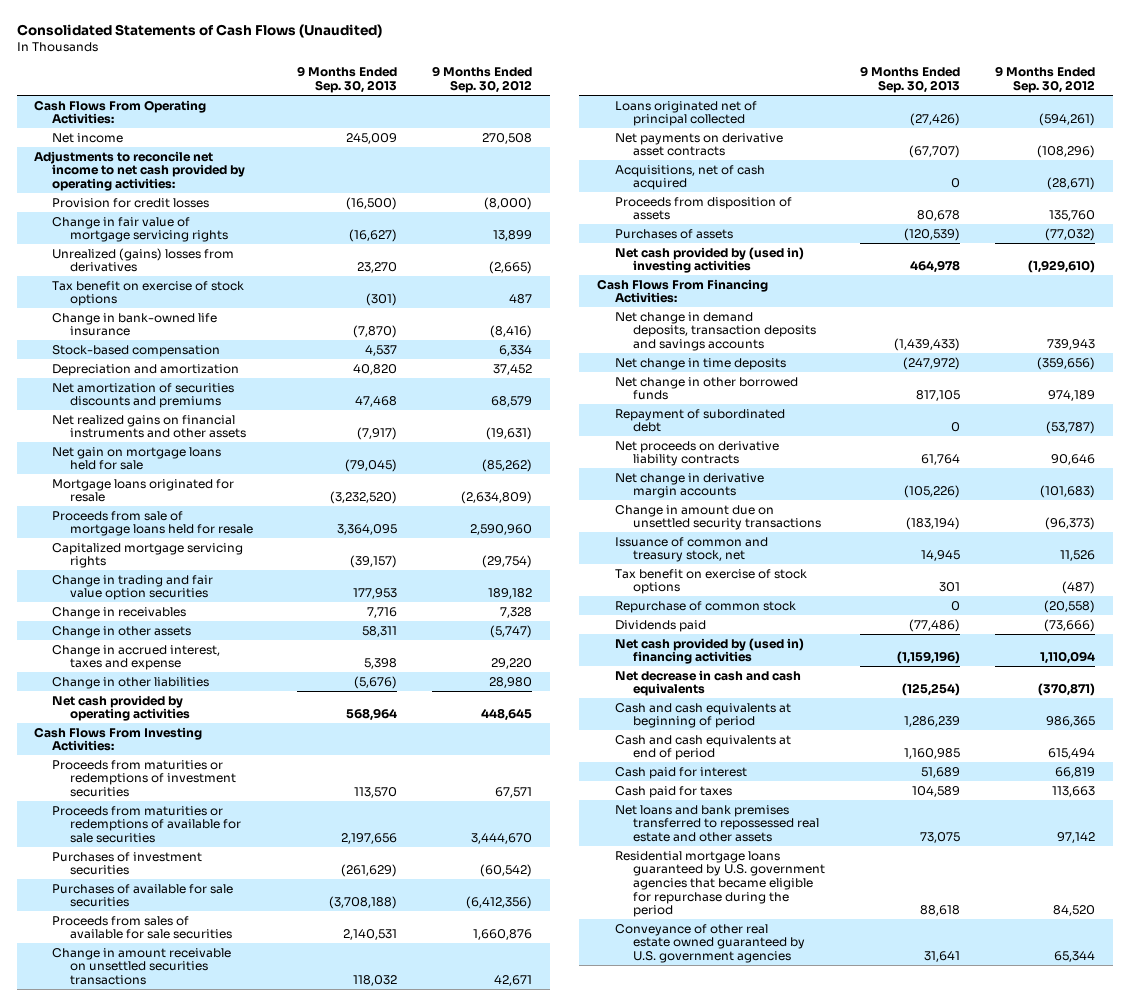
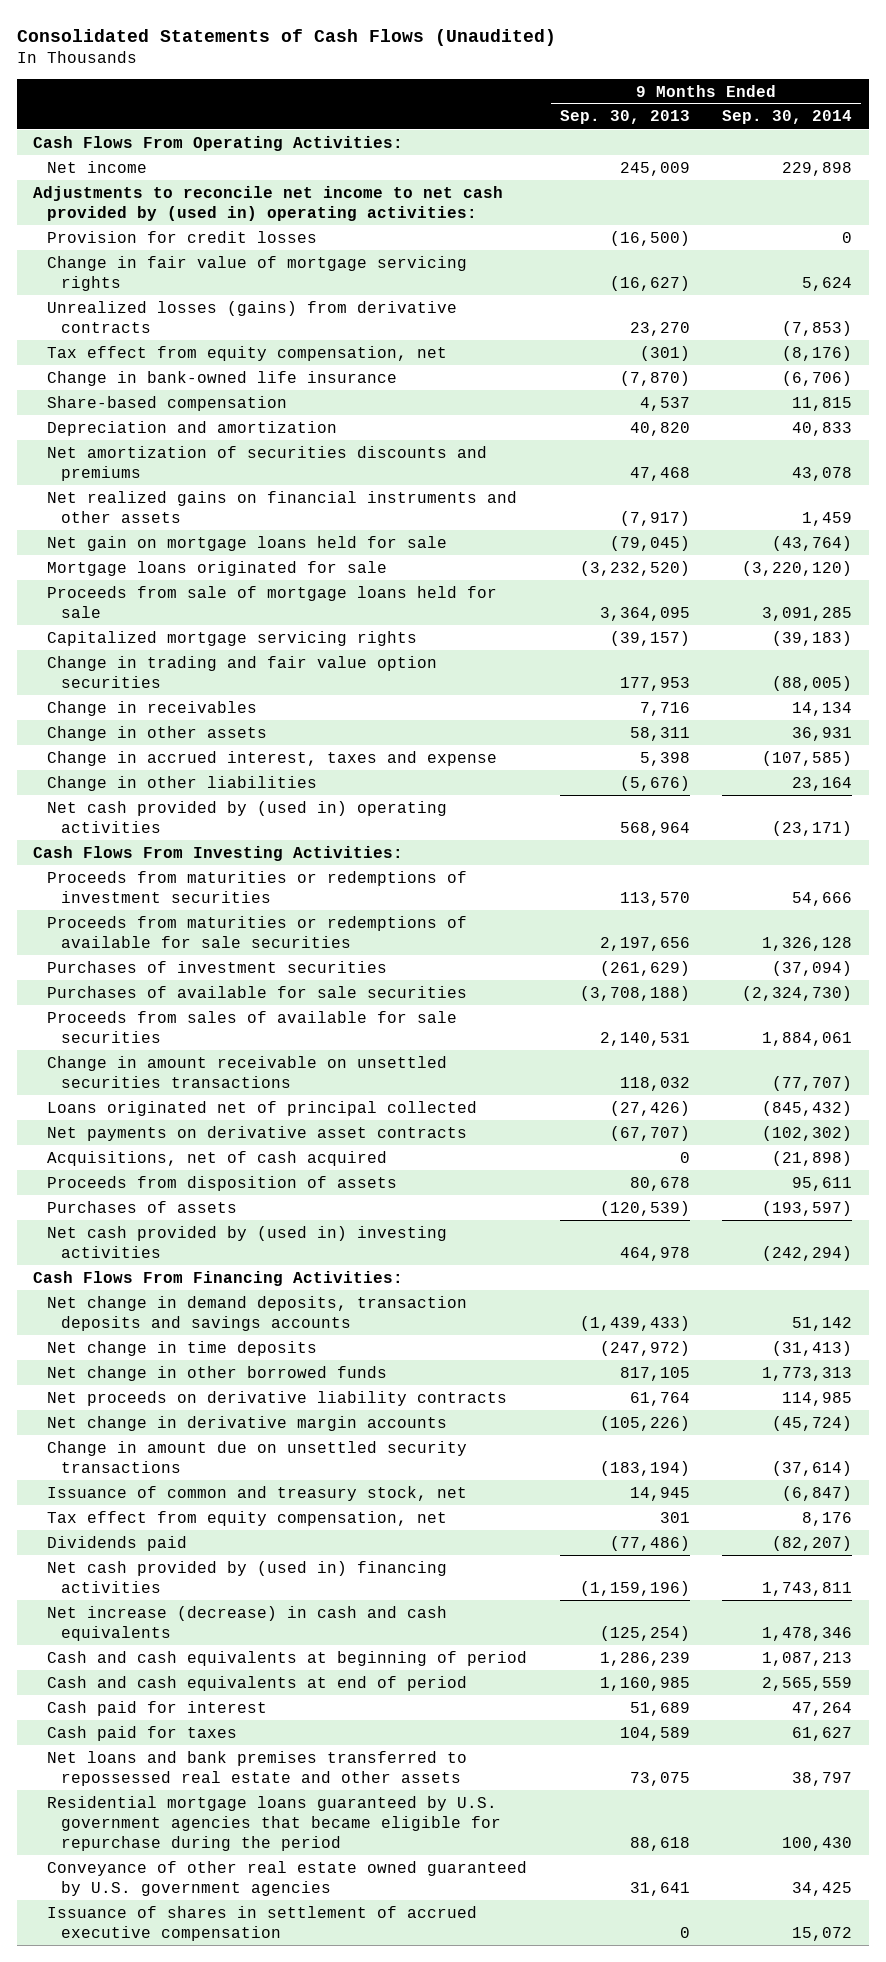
[432,66,533,94] 9 Months Ended Sep. 30, 2012 -> none
none -> [722,110,853,125] Sep. 30, 2014
[34,150,246,192] Adjustments to reconcile net income to net cash provided by operating activities: -> [33,185,504,221] Adjustments to reconcile net income to net cash provided by (used in) operating activities:
[52,280,245,307] Tax benefit on exercise of stock options -> none
[52,247,235,273] Unrealized (gains) losses from derivatives -> [46,300,457,333] Unrealized losses (gains) from derivative contracts
none -> [46,345,447,361] Tax effect from equity compensation, net
[52,344,221,357] Stock-based compensation -> [46,395,287,411] Share-based compensation
[52,478,235,503] Mortgage loans originated for resale -> [46,560,387,576] Mortgage loans originated for sale
[52,510,253,537] Proceeds from sale of mortgage loans held for resale -> [46,585,497,618] Proceeds from sale of mortgage loans held for sale
[52,694,190,722] Net cash provided by operating activities -> [46,800,447,833] Net cash provided by (used in) operating activities
[614,408,785,433] Repayment of subordinated debt -> none
[614,600,796,613] Repurchase of common stock -> none
[614,568,807,595] Tax benefit on exercise of stock options -> [46,1510,447,1526] Tax effect from equity compensation, net
[614,669,801,697] Net decrease in cash and cash equivalents -> [46,1605,447,1641] Net increase (decrease) in cash and cash equivalents
none -> [46,1905,477,1941] Issuance of shares in settlement of accrued executive compensation

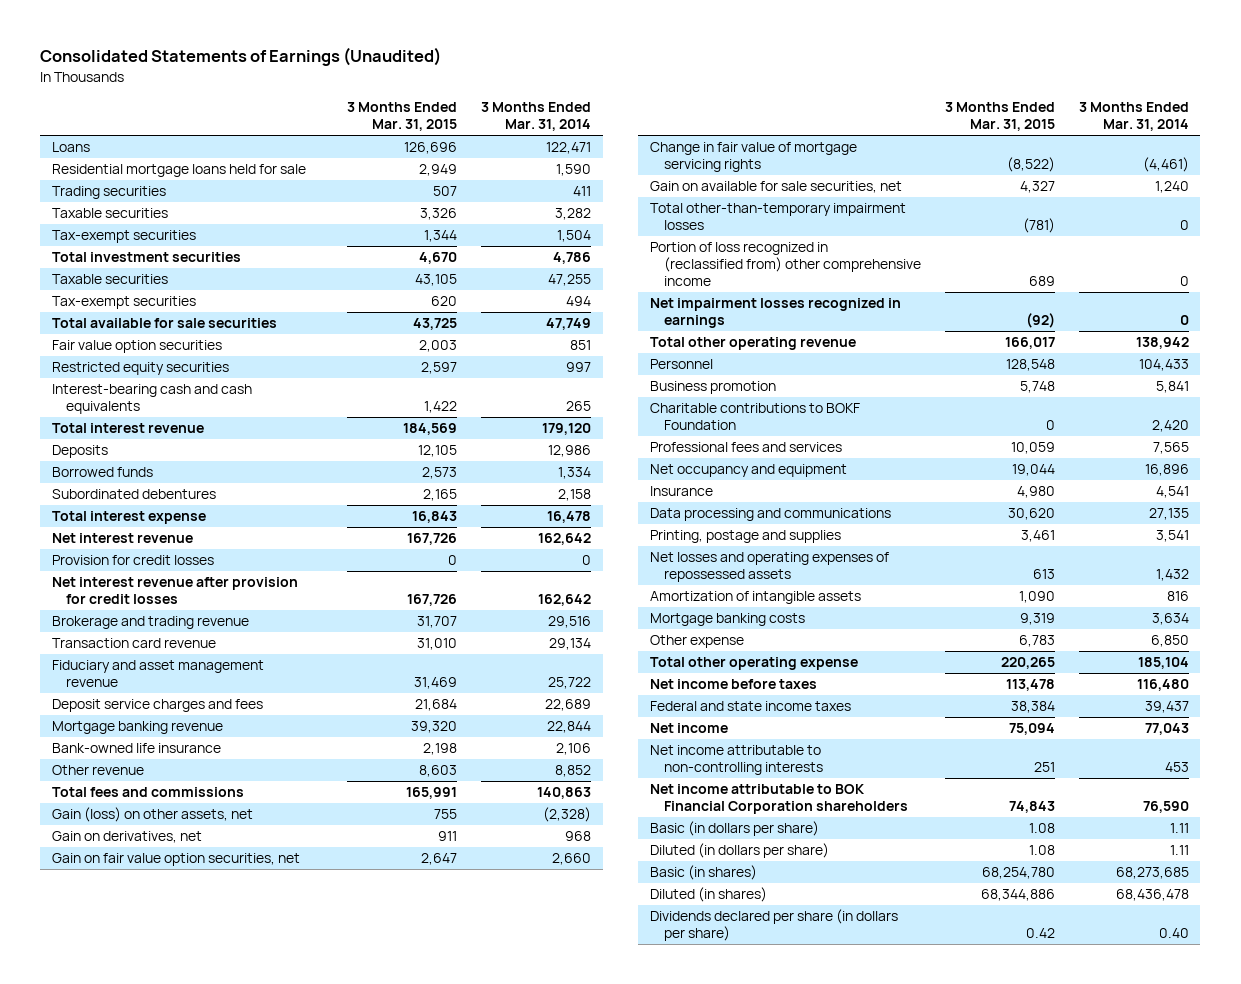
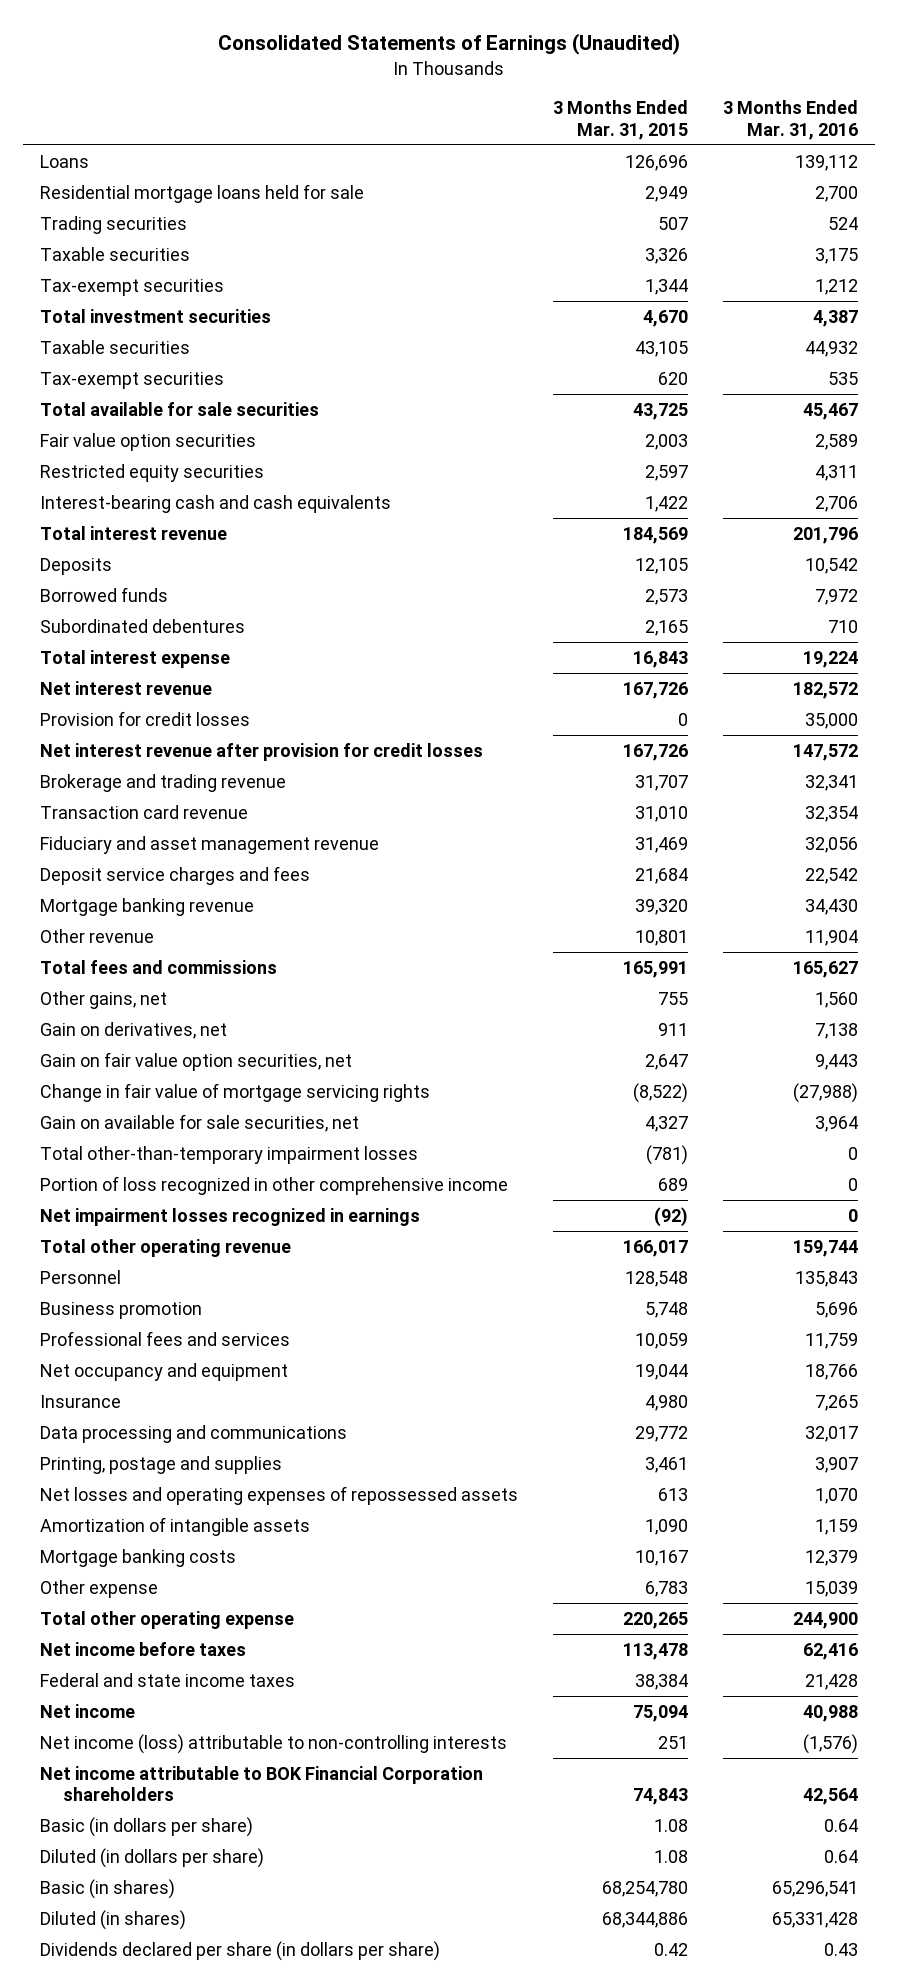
[480,102,591,132] 3 Months Ended Mar. 31, 2014 -> none
none -> [722,100,858,140] 3 Months Ended Mar. 31, 2016
[52,743,222,754] Bank-owned life insurance -> none
[419,765,458,778] 8,603 -> [634,929,688,946] 10,801
[52,807,254,823] Gain (loss) on other assets, net -> [40,990,168,1009] Other gains, net
[649,242,922,287] Portion of loss recognized in (reclassified from) other comprehensive income -> [40,1175,509,1195] Portion of loss recognized in other comprehensive income
[649,403,860,431] Charitable contributions to BOKF Foundation -> none
[1007,508,1055,521] 30,620 -> [634,1425,688,1442] 29,772
[1019,613,1055,626] 9,319 -> [634,1549,688,1566] 10,167
[649,745,824,776] Net income attributable to non-controlling interests -> [40,1733,508,1754] Net income (loss) attributable to non-controlling interests

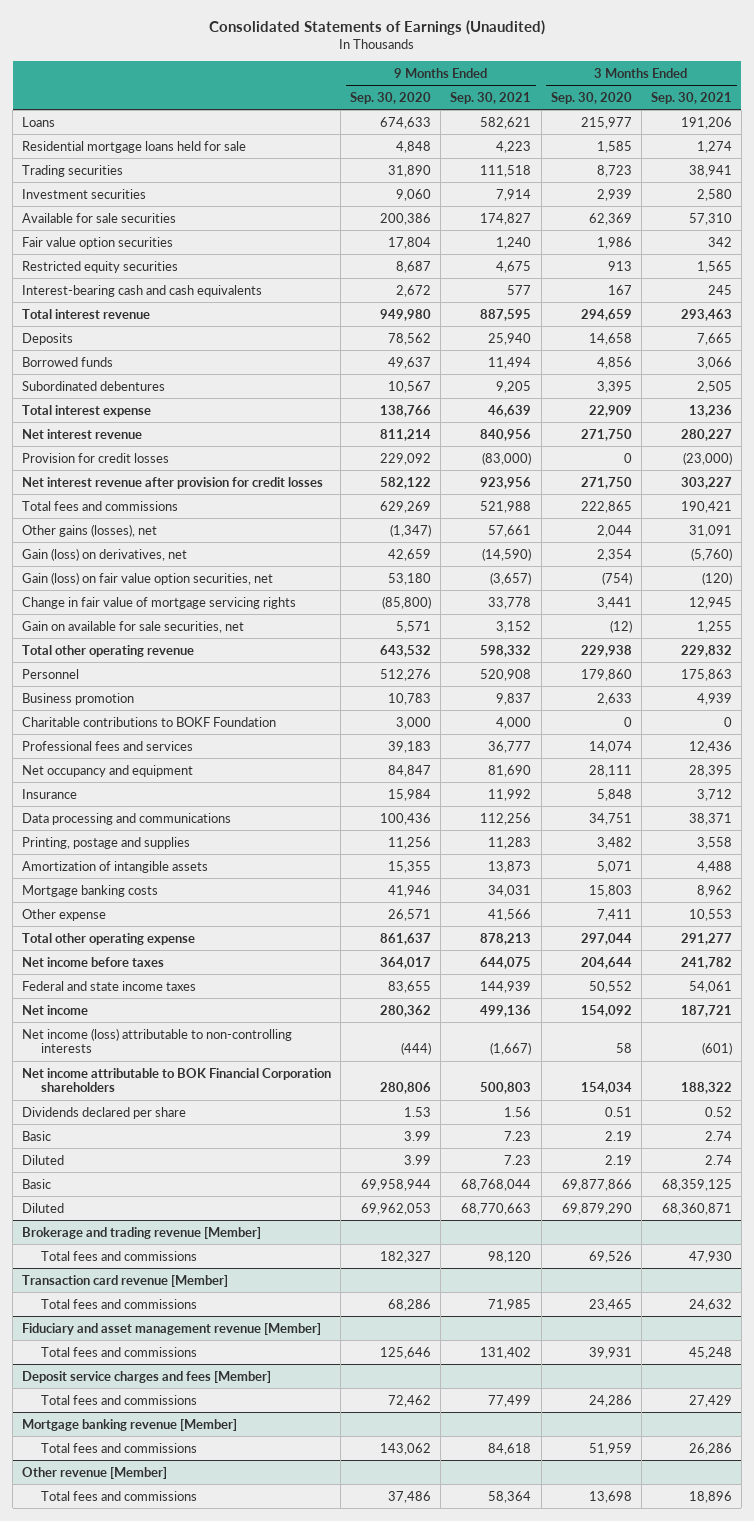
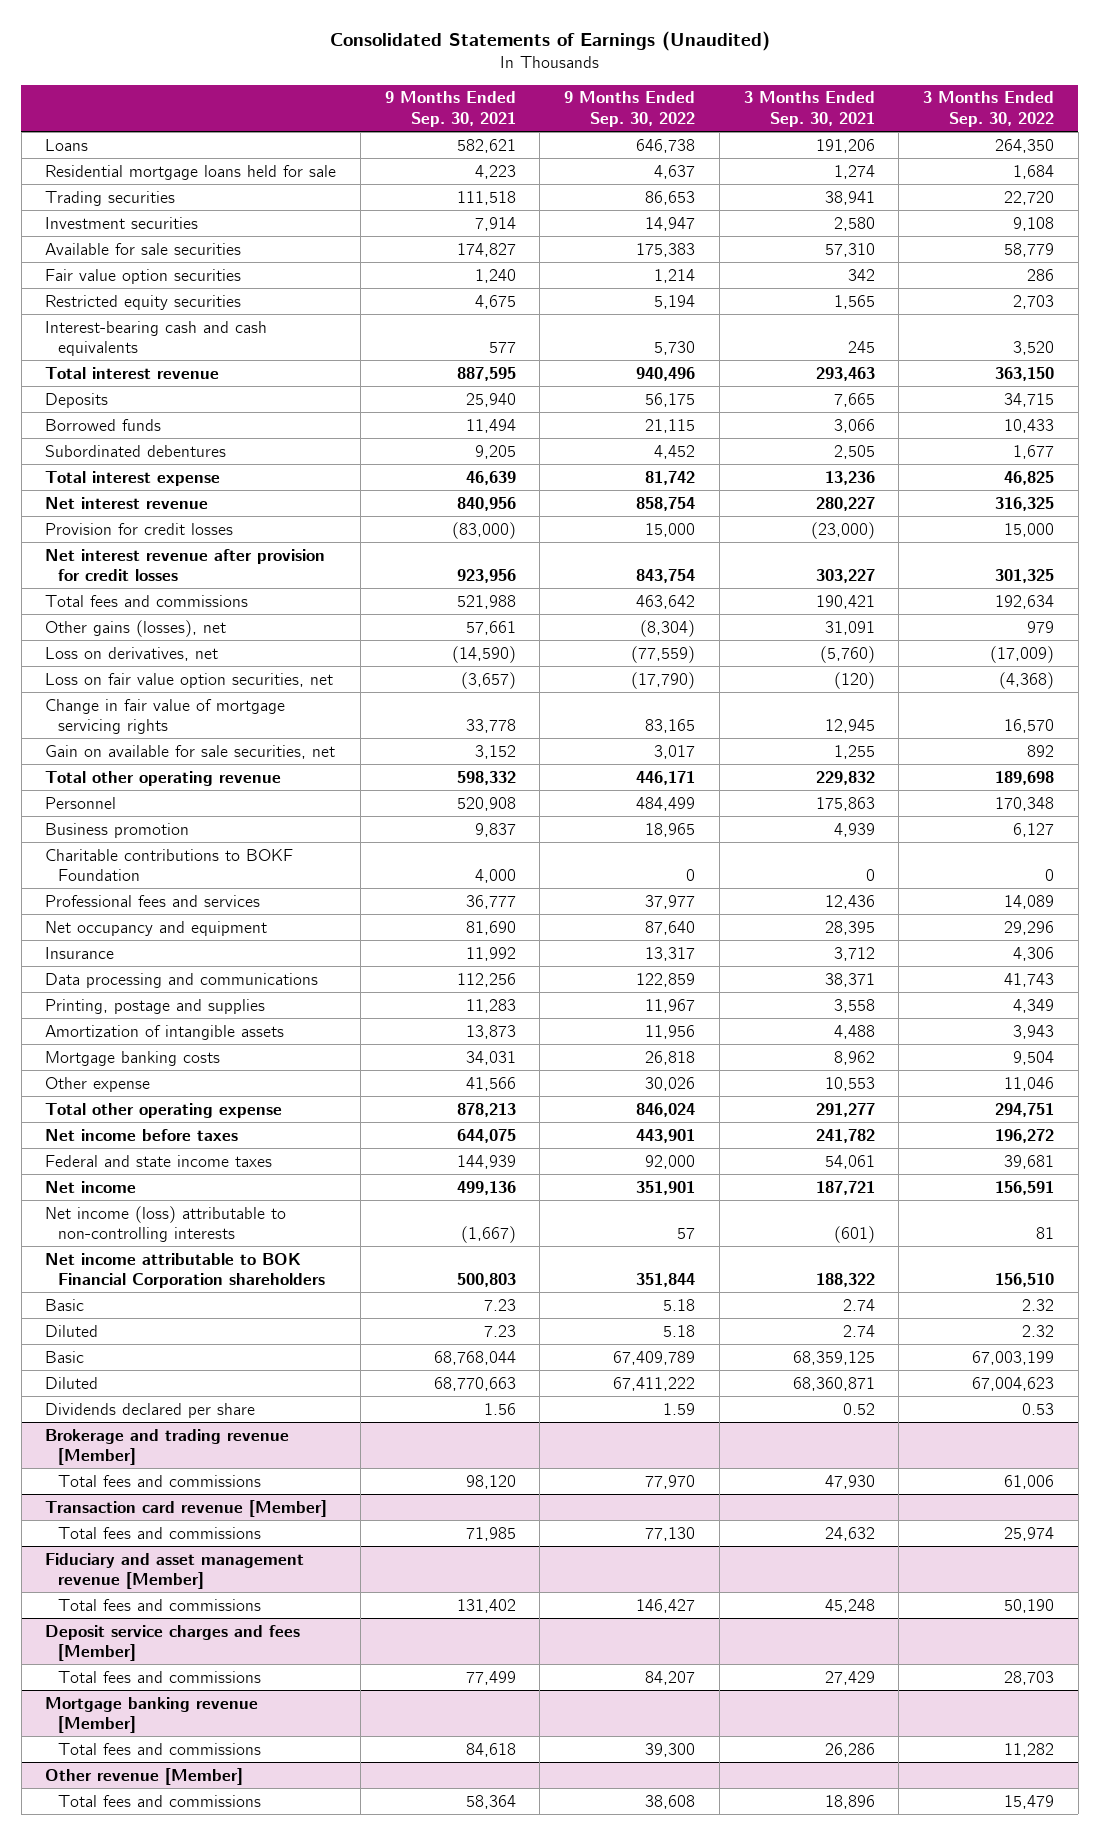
[350,91,432,104] Sep. 30, 2020 -> none
[550,91,632,104] Sep. 30, 2020 -> none
none -> [564,91,696,127] 9 Months Ended Sep. 30, 2022
none -> [922,91,1054,127] 3 Months Ended Sep. 30, 2022
[22,547,188,561] Gain (loss) on derivatives, net -> [45,646,219,661] Loss on derivatives, net
[22,571,274,585] Gain (loss) on fair value option securities, net -> [45,672,334,688] Loss on fair value option securities, net
[22,1106,187,1119] Dividends declared per share -> [45,1402,256,1418] Dividends declared per share

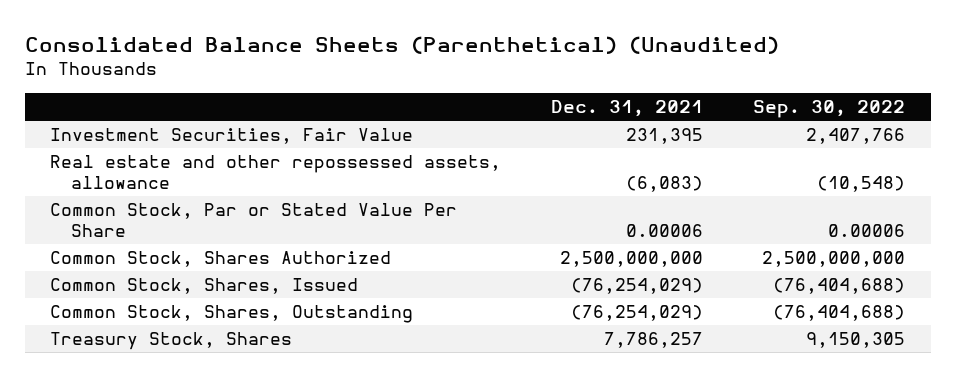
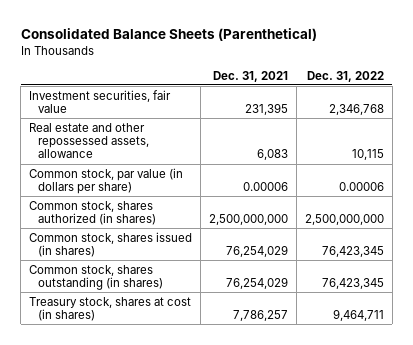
[24,35,779,54] Consolidated Balance Sheets (Parenthetical) (Unaudited) -> [20,27,317,41] Consolidated Balance Sheets (Parenthetical)
[753,100,906,119] Sep. 30, 2022 -> none
none -> [306,70,384,82] Dec. 31, 2022
[49,128,413,145] Investment Securities, Fair Value -> [29,89,172,114] Investment securities, fair value
[626,175,704,192] (6,083) -> [257,149,289,161] 6,083
[49,203,457,237] Common Stock, Par or Stated Value Per Share -> [29,167,184,195] Common stock, par value (in dollars per share)
[49,251,391,268] Common Stock, Shares Authorized -> [29,200,157,226] Common stock, shares authorized (in shares)
[49,278,358,295] Common Stock, Shares, Issued -> [29,231,193,258] Common stock, shares issued (in shares)
[571,278,704,295] (76,254,029) -> [226,245,289,258] 76,254,029
[49,305,413,324] Common Stock, Shares, Outstanding -> [29,264,164,291] Common stock, shares outstanding (in shares)
[571,305,704,322] (76,254,029) -> [226,277,289,290] 76,254,029
[49,332,292,351] Treasury Stock, Shares -> [29,296,192,322] Treasury stock, shares at cost (in shares)

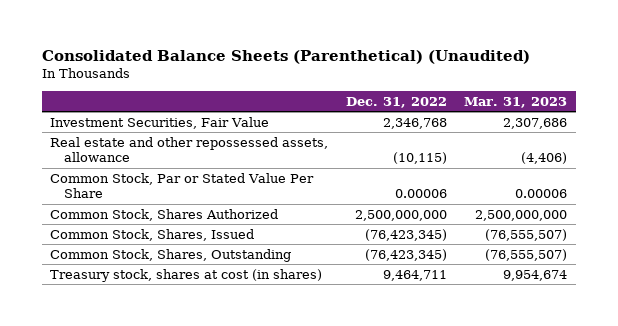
[20,27,317,41] Consolidated Balance Sheets (Parenthetical) -> [41,50,530,65] Consolidated Balance Sheets (Parenthetical) (Unaudited)
[213,70,289,82] Dec. 31, 2021 -> none
none -> [464,96,568,108] Mar. 31, 2023
[29,89,172,114] Investment securities, fair value -> [50,116,270,129] Investment Securities, Fair Value
[351,149,384,161] 10,115 -> [392,152,447,165] (10,115)
[29,167,184,195] Common stock, par value (in dollars per share) -> [50,172,315,199] Common Stock, Par or Stated Value Per Share
[29,200,157,226] Common stock, shares authorized (in shares) -> [50,208,279,221] Common Stock, Shares Authorized
[29,231,193,258] Common stock, shares issued (in shares) -> [50,228,255,241] Common Stock, Shares, Issued
[321,246,384,258] 76,423,345 -> [364,228,447,241] (76,423,345)
[29,264,164,291] Common stock, shares outstanding (in shares) -> [50,248,292,262] Common Stock, Shares, Outstanding
[321,278,384,290] 76,423,345 -> [364,248,447,261] (76,423,345)

